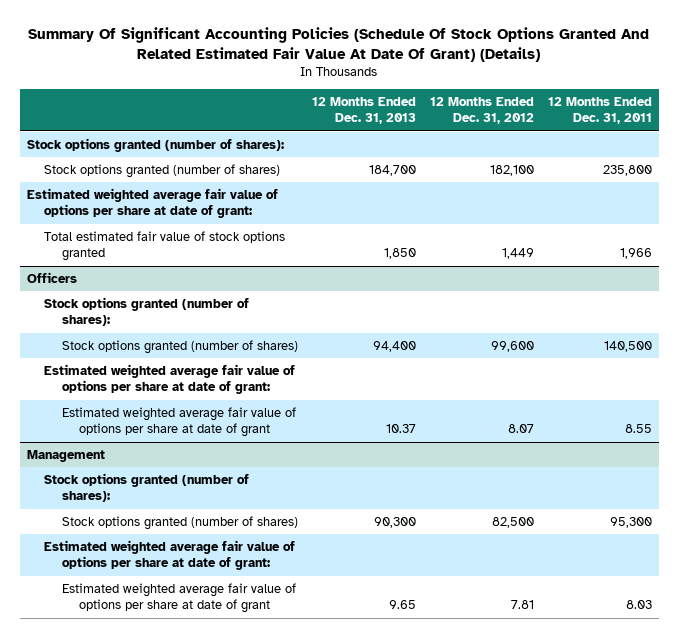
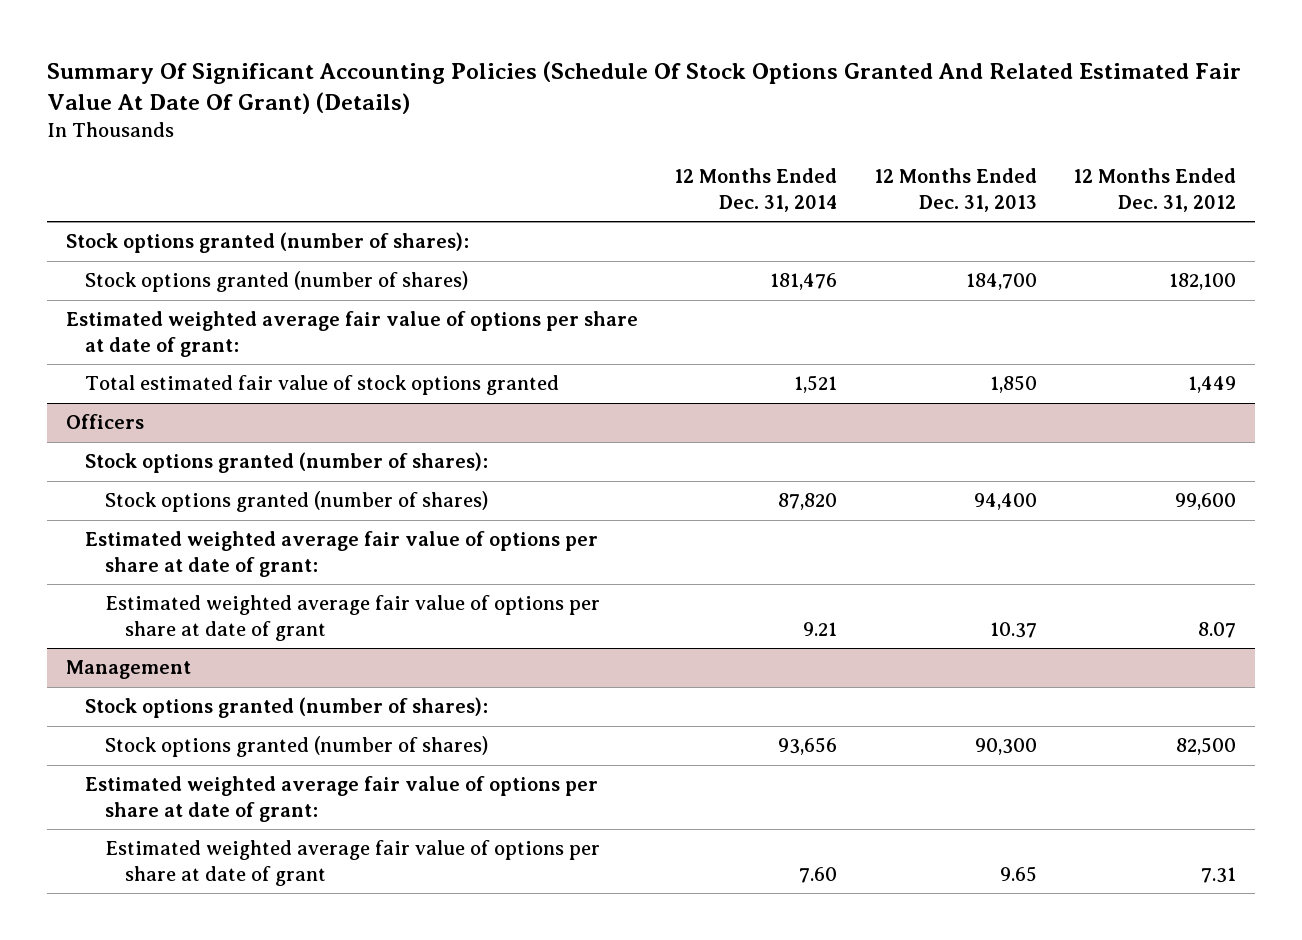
[547,96,652,125] 12 Months Ended Dec. 31, 2011 -> none
none -> [674,168,838,212] 12 Months Ended Dec. 31, 2014
[510,600,534,610] 7.81 -> [1201,866,1237,883] 7.31

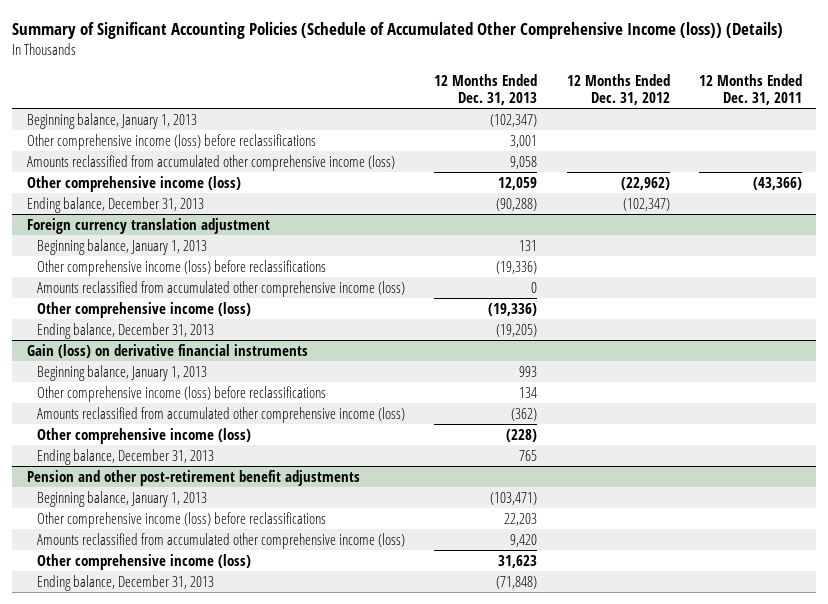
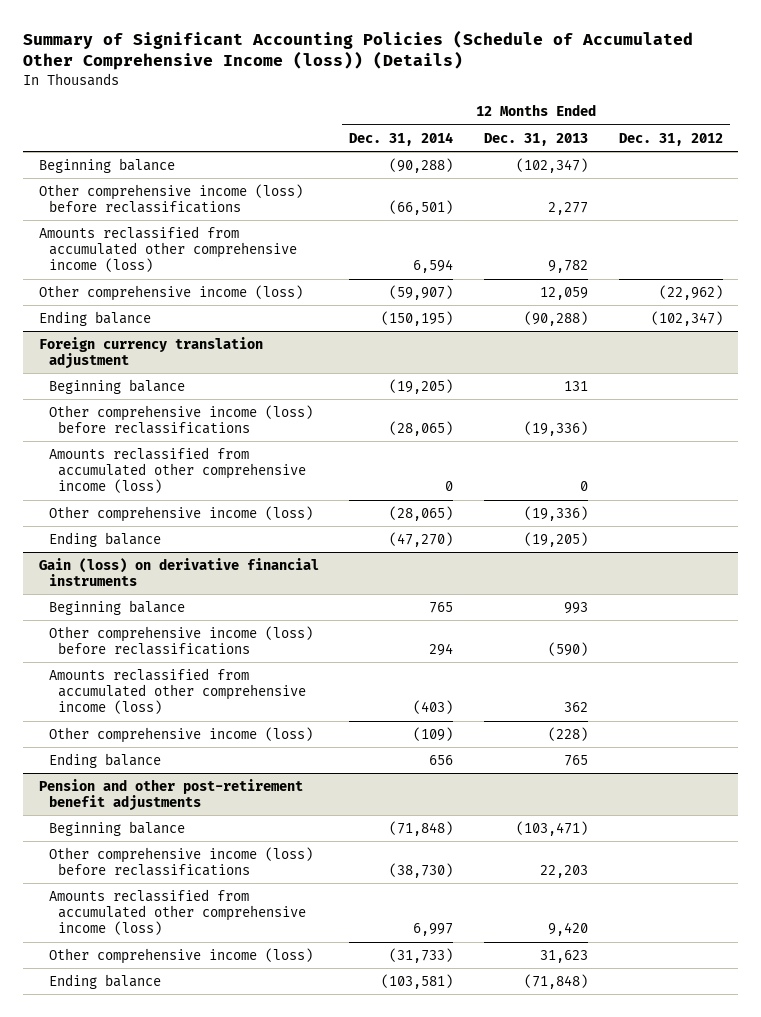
[698,73,802,105] 12 Months Ended Dec. 31, 2011 -> none
none -> [349,131,454,146] Dec. 31, 2014
[26,112,197,129] Beginning balance, January 1, 2013 -> [38,157,175,173] Beginning balance
[510,134,538,148] 3,001 -> [547,202,588,216] 2,277
[510,155,538,169] 9,058 -> [547,260,588,274] 9,782
[26,196,204,213] Ending balance, December 31, 2013 -> [38,310,151,326] Ending balance
[37,238,208,255] Beginning balance, January 1, 2013 -> [48,378,185,394] Beginning balance
[37,322,215,339] Ending balance, December 31, 2013 -> [48,531,161,547] Ending balance
[37,364,208,381] Beginning balance, January 1, 2013 -> [48,599,185,615] Beginning balance
[519,386,538,398] 134 -> [547,642,588,657] (590)
[511,407,538,421] (362) -> [563,702,588,713] 362
[37,448,215,465] Ending balance, December 31, 2013 -> [48,752,161,768] Ending balance
[37,490,208,507] Beginning balance, January 1, 2013 -> [48,820,185,836] Beginning balance
[37,574,215,591] Ending balance, December 31, 2013 -> [48,973,161,989] Ending balance

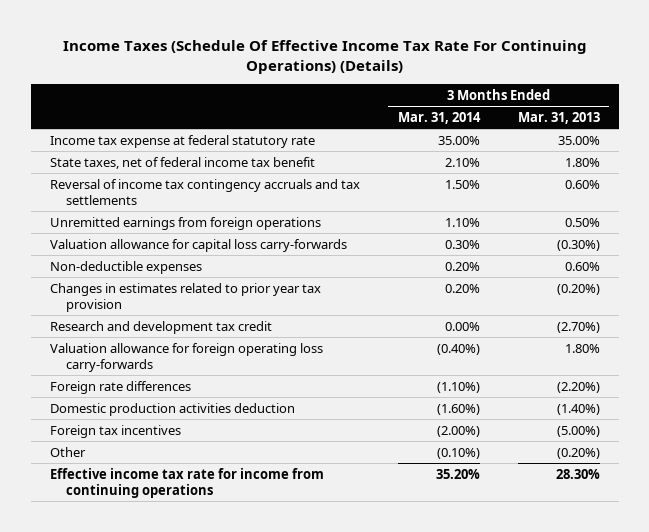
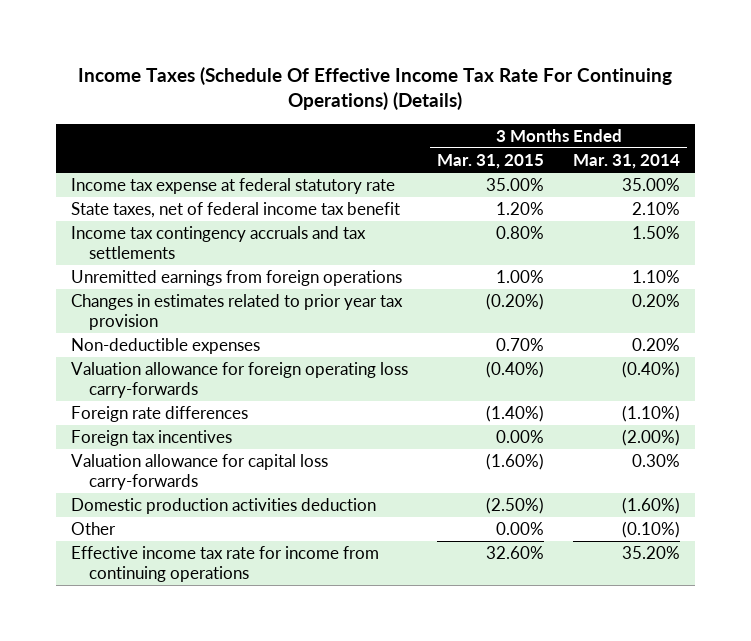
[517,111,600,124] Mar. 31, 2013 -> none
none -> [436,154,544,170] Mar. 31, 2015
[49,178,360,205] Reversal of income tax contingency accruals and tax settlements -> [70,226,366,259] Income tax contingency accruals and tax settlements
[49,320,272,334] Research and development tax credit -> none
[49,260,202,274] Non-deductible expenses -> [70,338,260,355] Non-deductible expenses
[49,238,347,252] Valuation allowance for capital loss carry-forwards -> [70,454,328,490] Valuation allowance for capital loss carry-forwards
[49,402,295,416] Domestic production activities deduction -> [70,498,376,515] Domestic production activities deduction

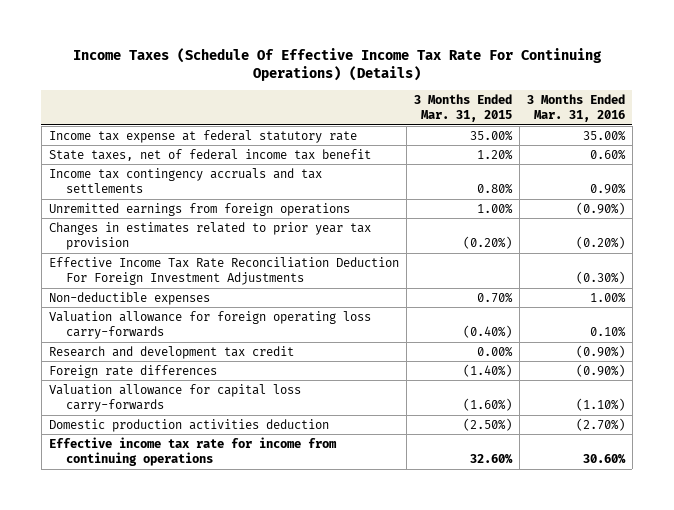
[573,154,681,170] Mar. 31, 2014 -> none
none -> [526,94,625,123] 3 Months Ended Mar. 31, 2016
none -> [48,256,399,286] Effective Income Tax Rate Reconciliation Deduction For Foreign Investment Adjustments
none -> [48,345,294,359] Research and development tax credit
[70,430,232,447] Foreign tax incentives -> none
[70,522,116,536] Other -> none

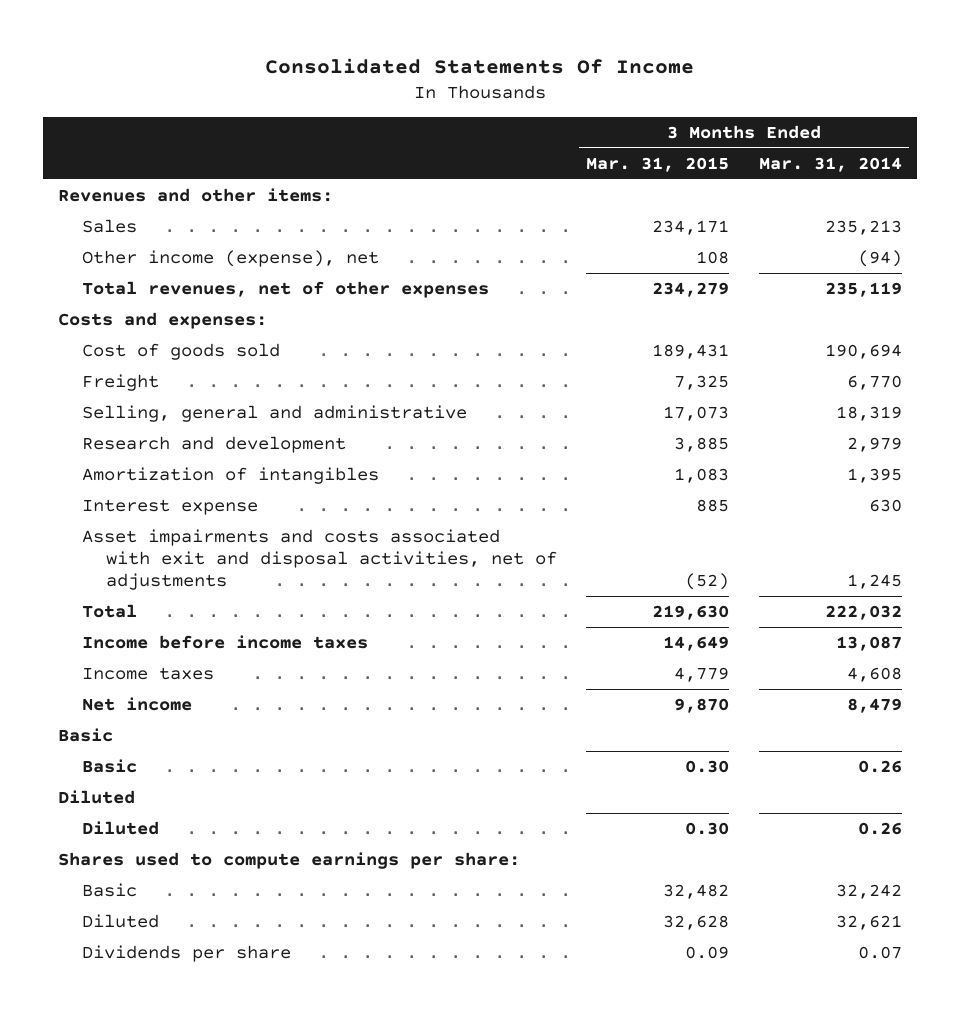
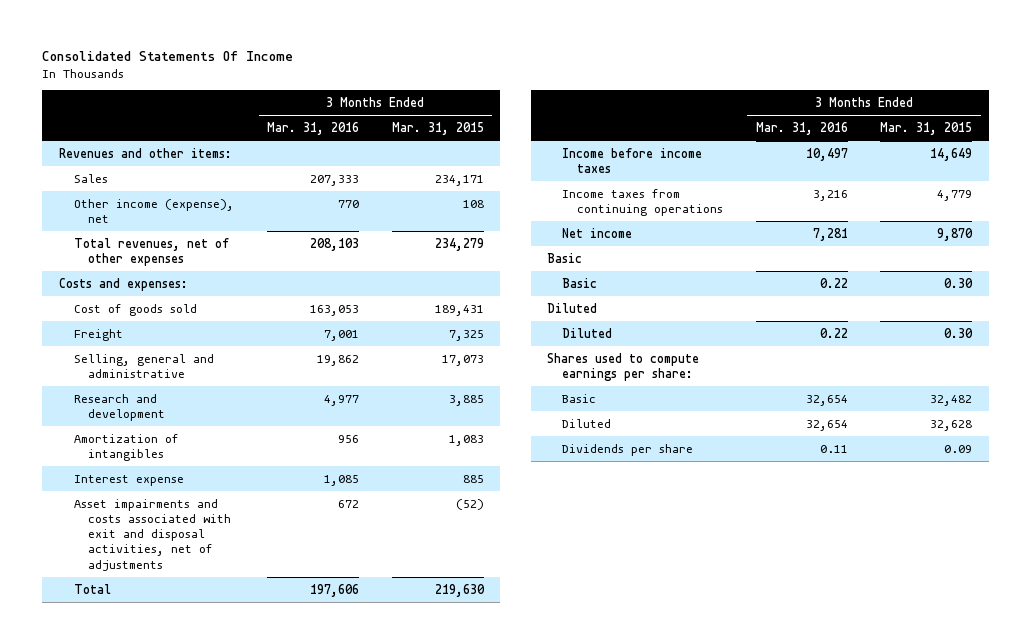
[758,156,902,172] Mar. 31, 2014 -> none
none -> [267,121,360,135] Mar. 31, 2016
[81,667,214,681] Income taxes -> [562,188,723,216] Income taxes from continuing operations

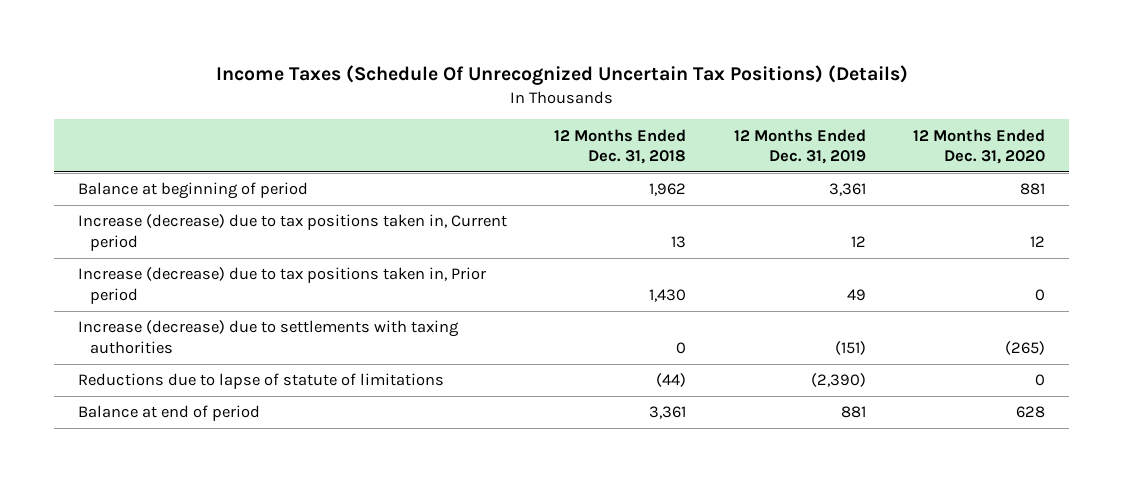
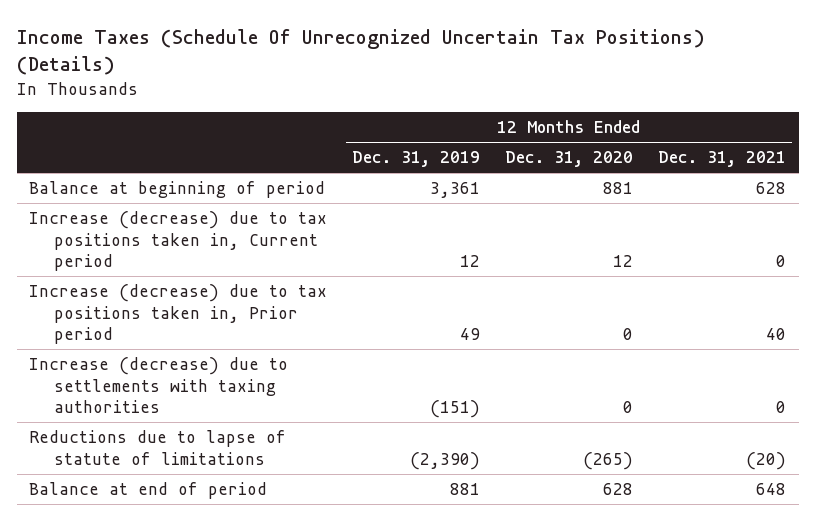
[554,128,687,165] 12 Months Ended Dec. 31, 2018 -> none
none -> [658,151,787,168] Dec. 31, 2021
[1005,340,1046,355] (265) -> [623,401,634,414] 0
[1035,374,1046,387] 0 -> [583,451,634,470] (265)

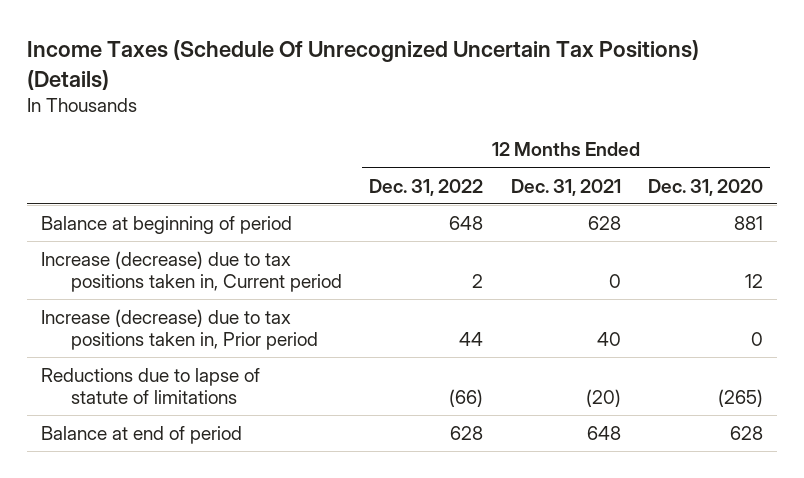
[352,151,481,168] Dec. 31, 2019 -> none
none -> [369,178,484,196] Dec. 31, 2022
[29,357,289,414] Increase (decrease) due to settlements with taxing authorities -> none

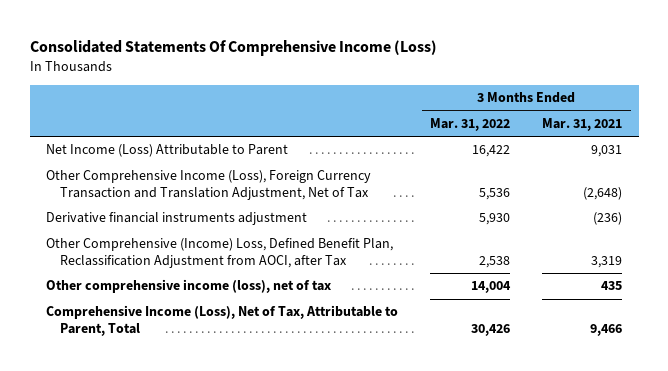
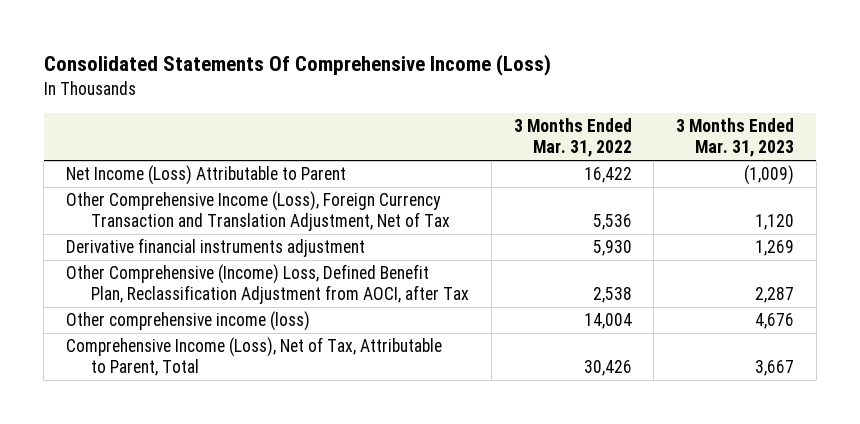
[542,117,623,131] Mar. 31, 2021 -> none
none -> [676,118,795,158] 3 Months Ended Mar. 31, 2023
[45,279,331,294] Other comprehensive income (loss), net of tax -> [66,311,311,332] Other comprehensive income (loss)

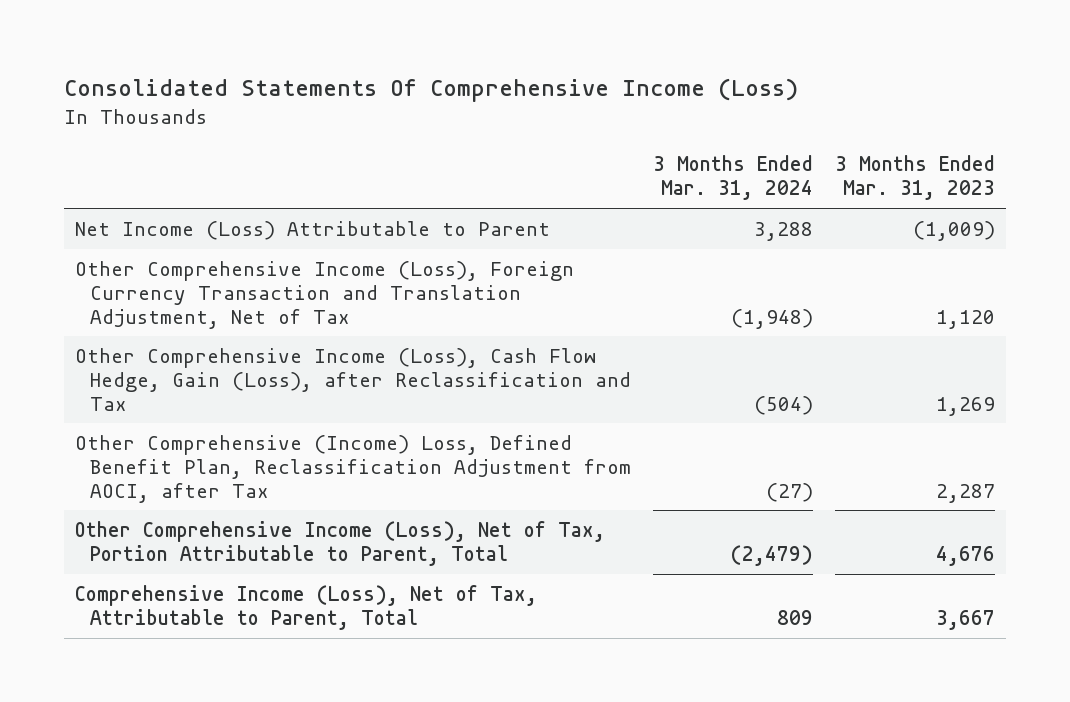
[513,118,632,158] 3 Months Ended Mar. 31, 2022 -> none
none -> [652,155,813,201] 3 Months Ended Mar. 31, 2024
[66,238,366,258] Derivative financial instruments adjustment -> [75,348,631,411] Other Comprehensive Income (Loss), Cash Flow Hedge, Gain (Loss), after Reclassification and Tax
[66,311,311,332] Other comprehensive income (loss) -> [75,521,606,566] Other Comprehensive Income (Loss), Net of Tax, Portion Attributable to Parent, Total

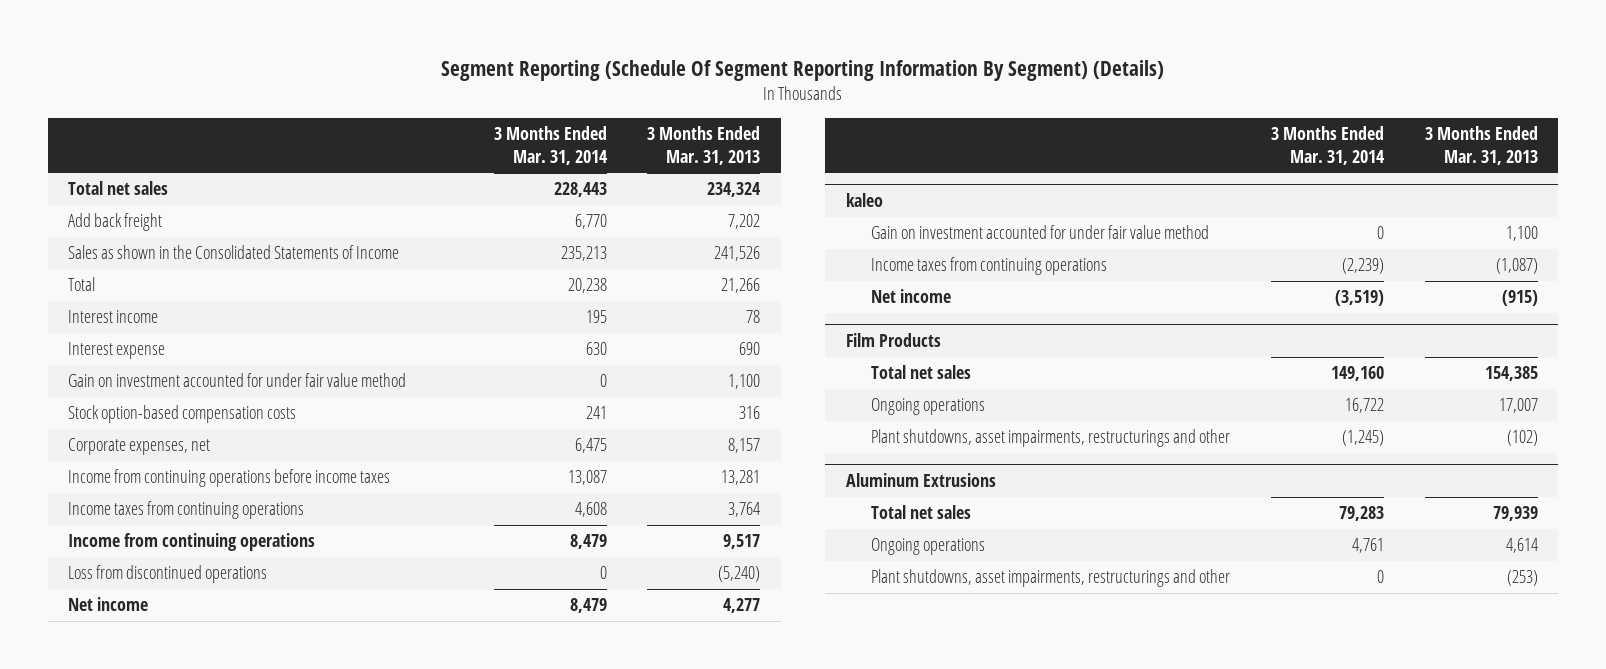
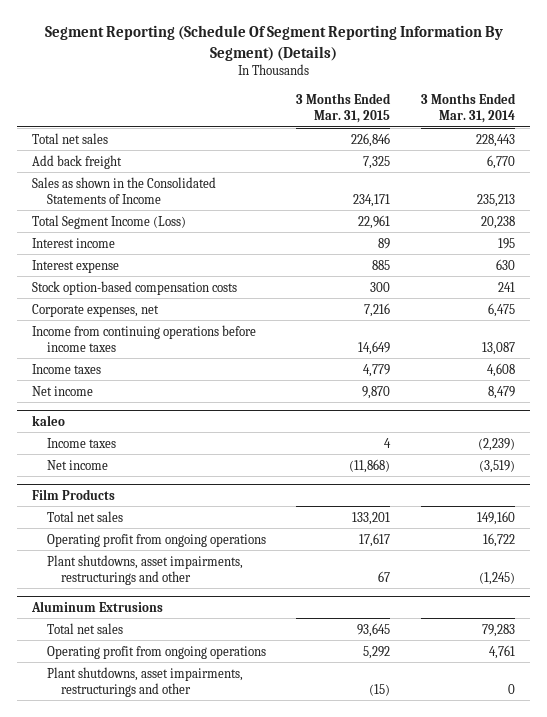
[647,126,761,165] 3 Months Ended Mar. 31, 2013 -> none
none -> [296,92,392,124] 3 Months Ended Mar. 31, 2015
[68,277,96,292] Total -> [32,214,187,229] Total Segment Income (Loss)
[68,373,407,388] Gain on investment accounted for under fair value method -> none
[68,533,316,552] Income from continuing operations -> none
[68,565,268,584] Loss from discontinued operations -> none
[68,501,305,520] Income taxes from continuing operations -> [32,363,102,374] Income taxes
[871,225,1210,240] Gain on investment accounted for under fair value method -> none
[871,257,1108,276] Income taxes from continuing operations -> [46,437,116,448] Income taxes
[871,398,986,416] Ongoing operations -> [46,533,266,547] Operating profit from ongoing operations
[871,538,986,556] Ongoing operations -> [46,645,266,659] Operating profit from ongoing operations

